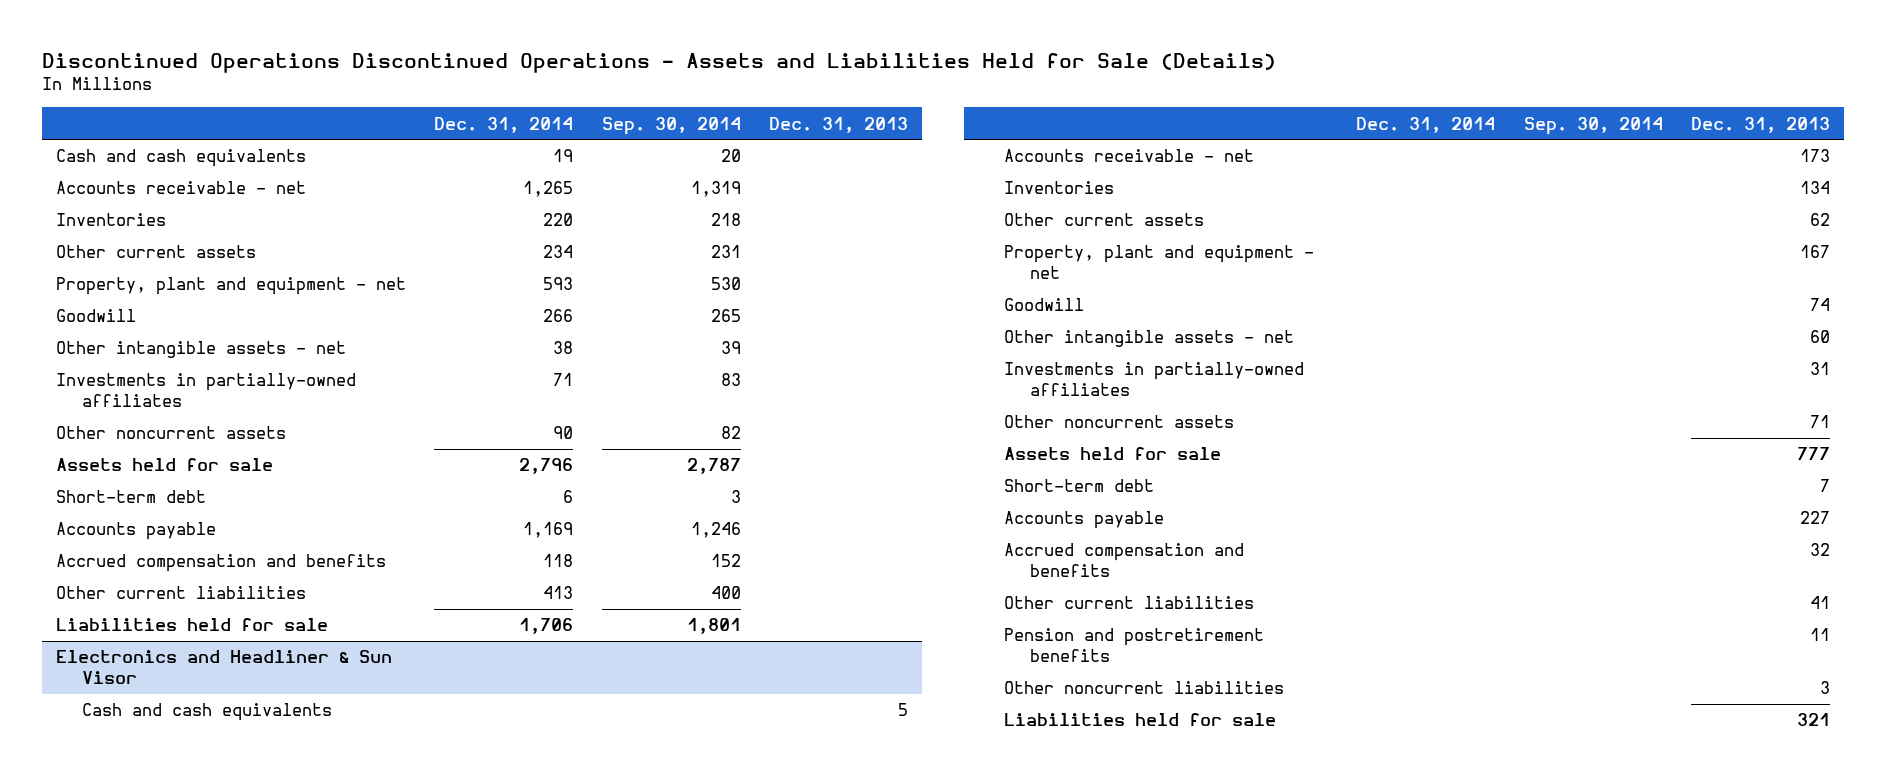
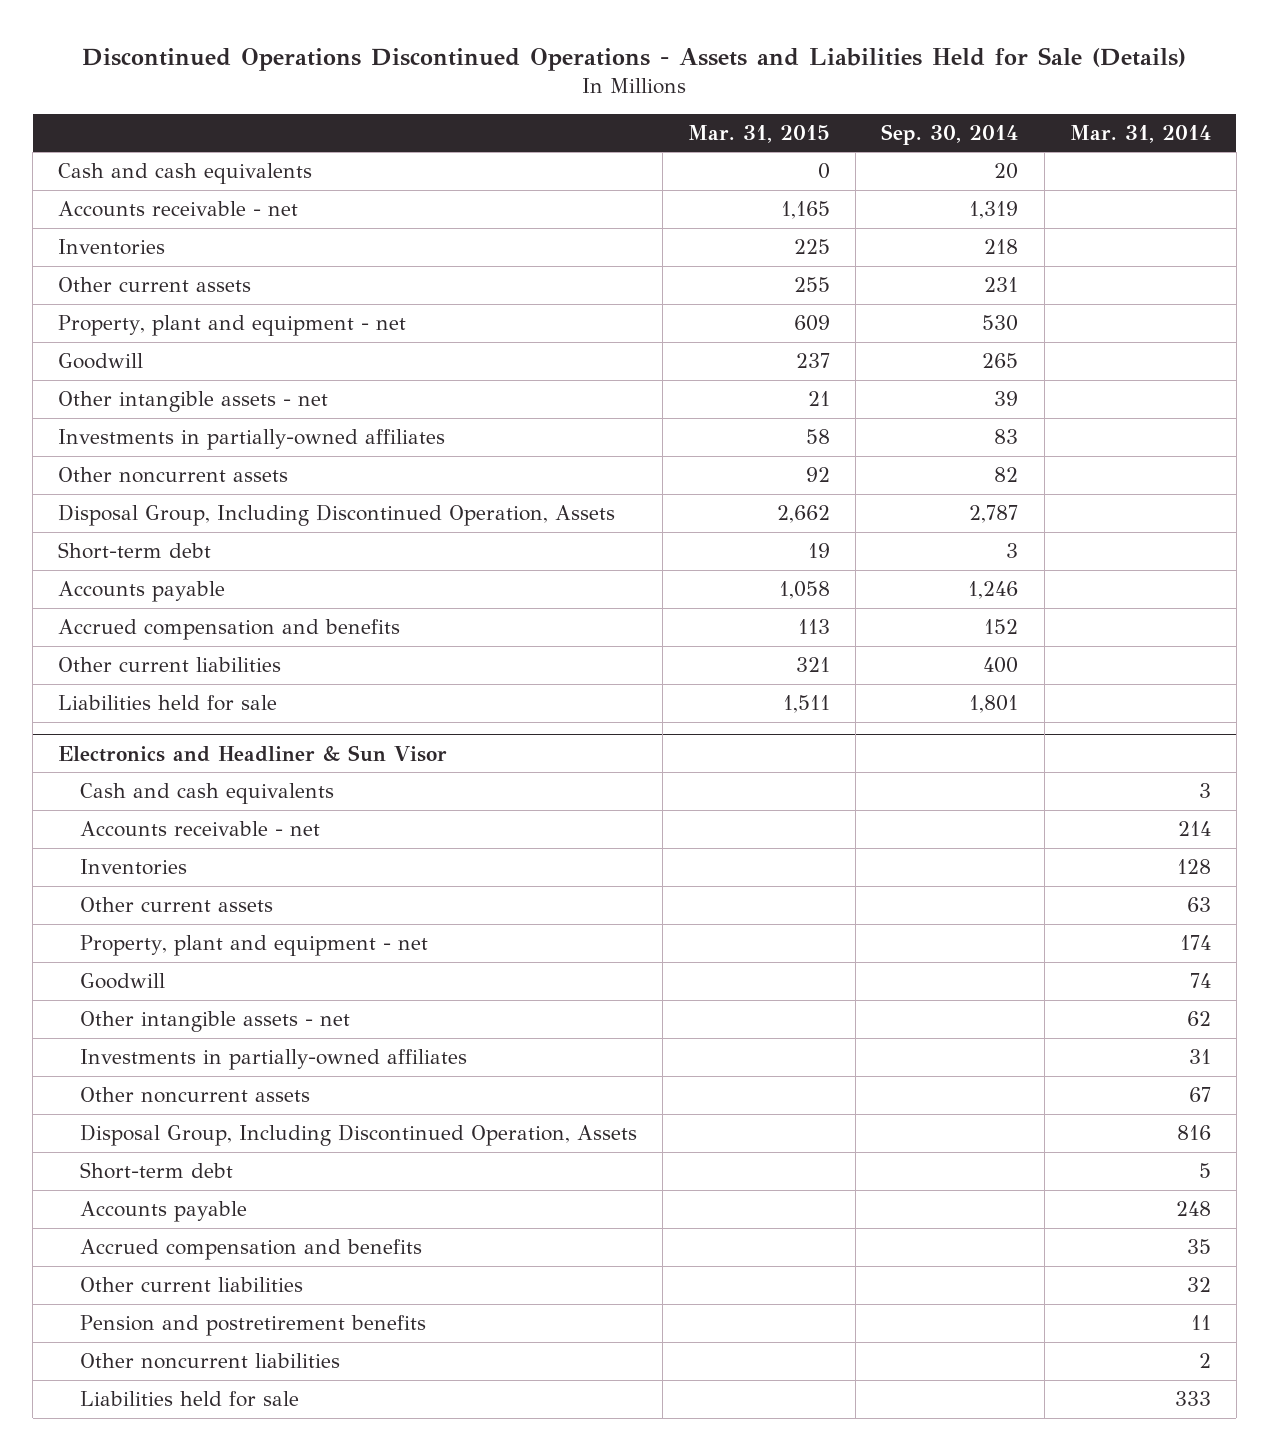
[434,116,574,133] Dec. 31, 2014 -> none
[769,116,909,133] Dec. 31, 2013 -> none
none -> [687,124,830,143] Mar. 31, 2015
none -> [1069,124,1211,143] Mar. 31, 2014
[56,458,274,472] Assets held for sale -> [58,504,616,527] Disposal Group, Including Discontinued Operation, Assets
[1004,447,1222,461] Assets held for sale -> [79,1124,637,1147] Disposal Group, Including Discontinued Operation, Assets

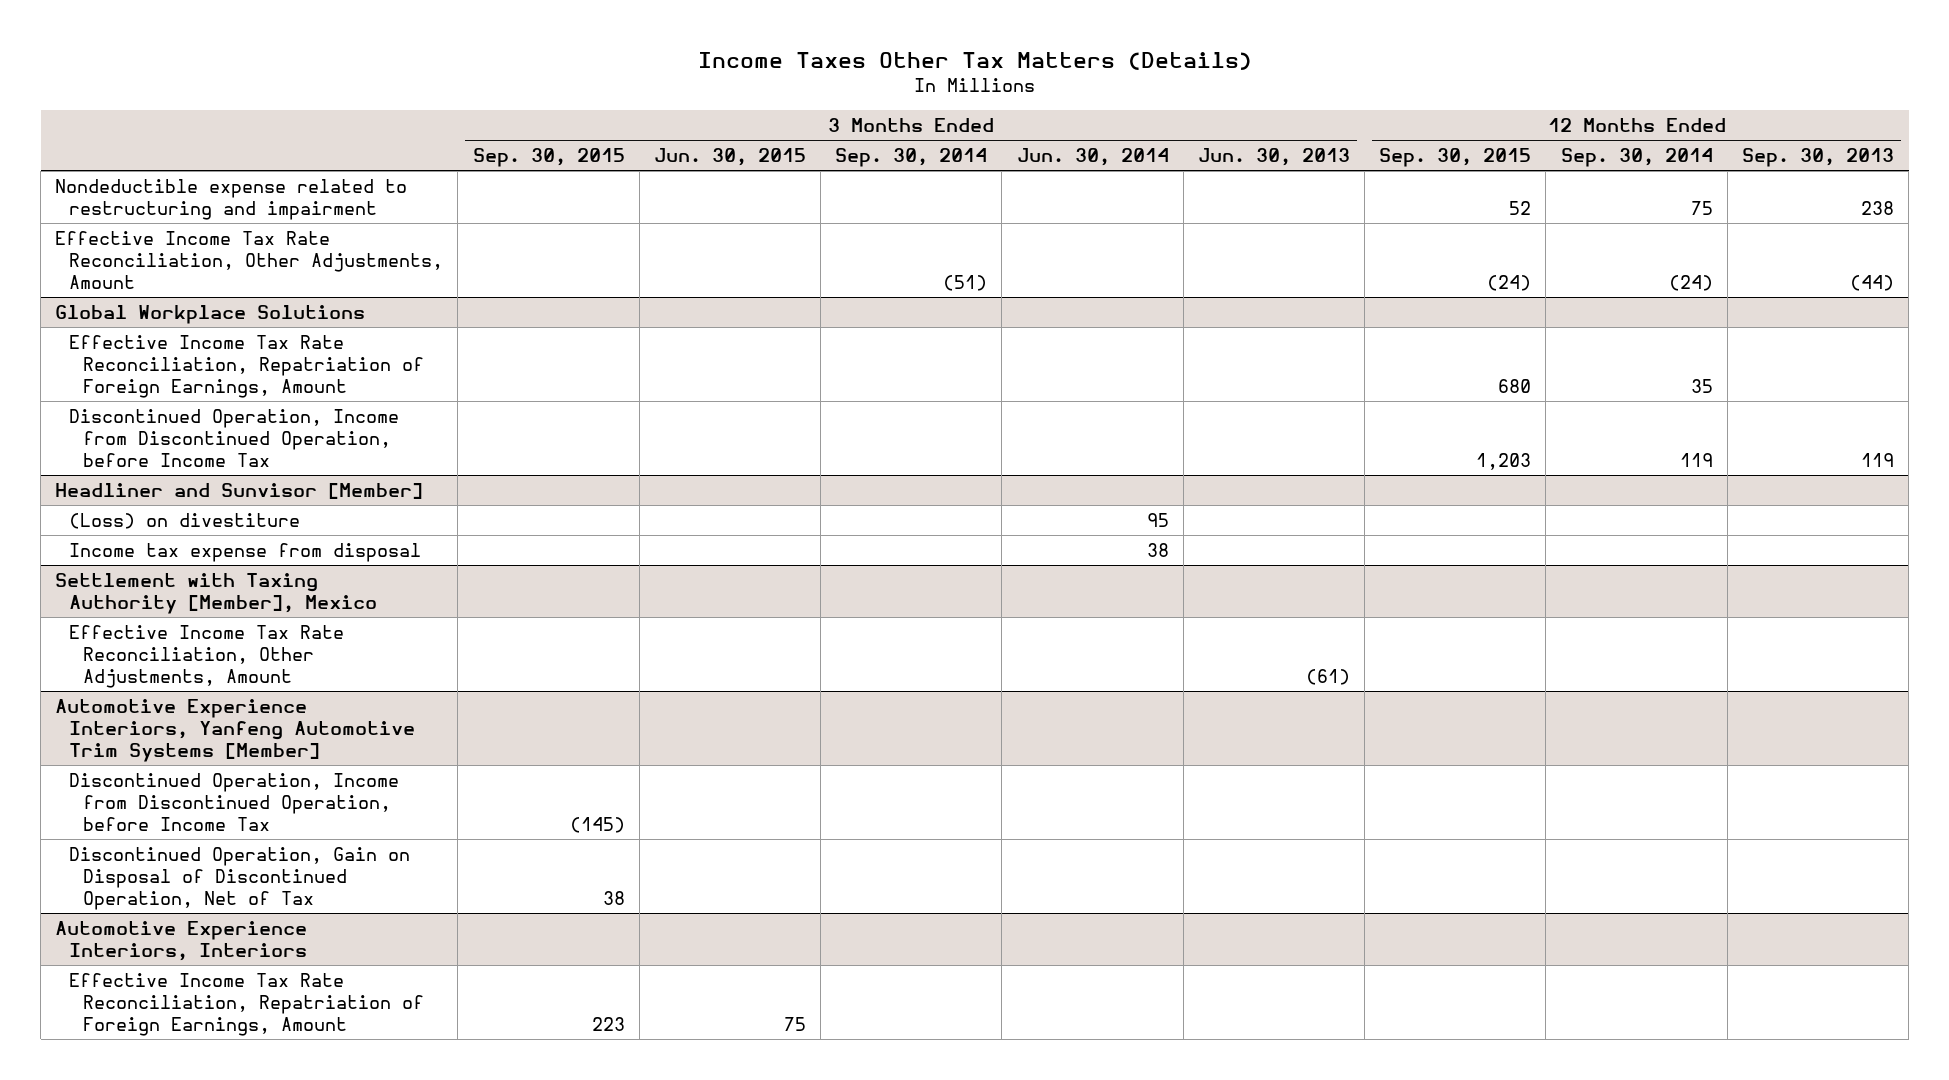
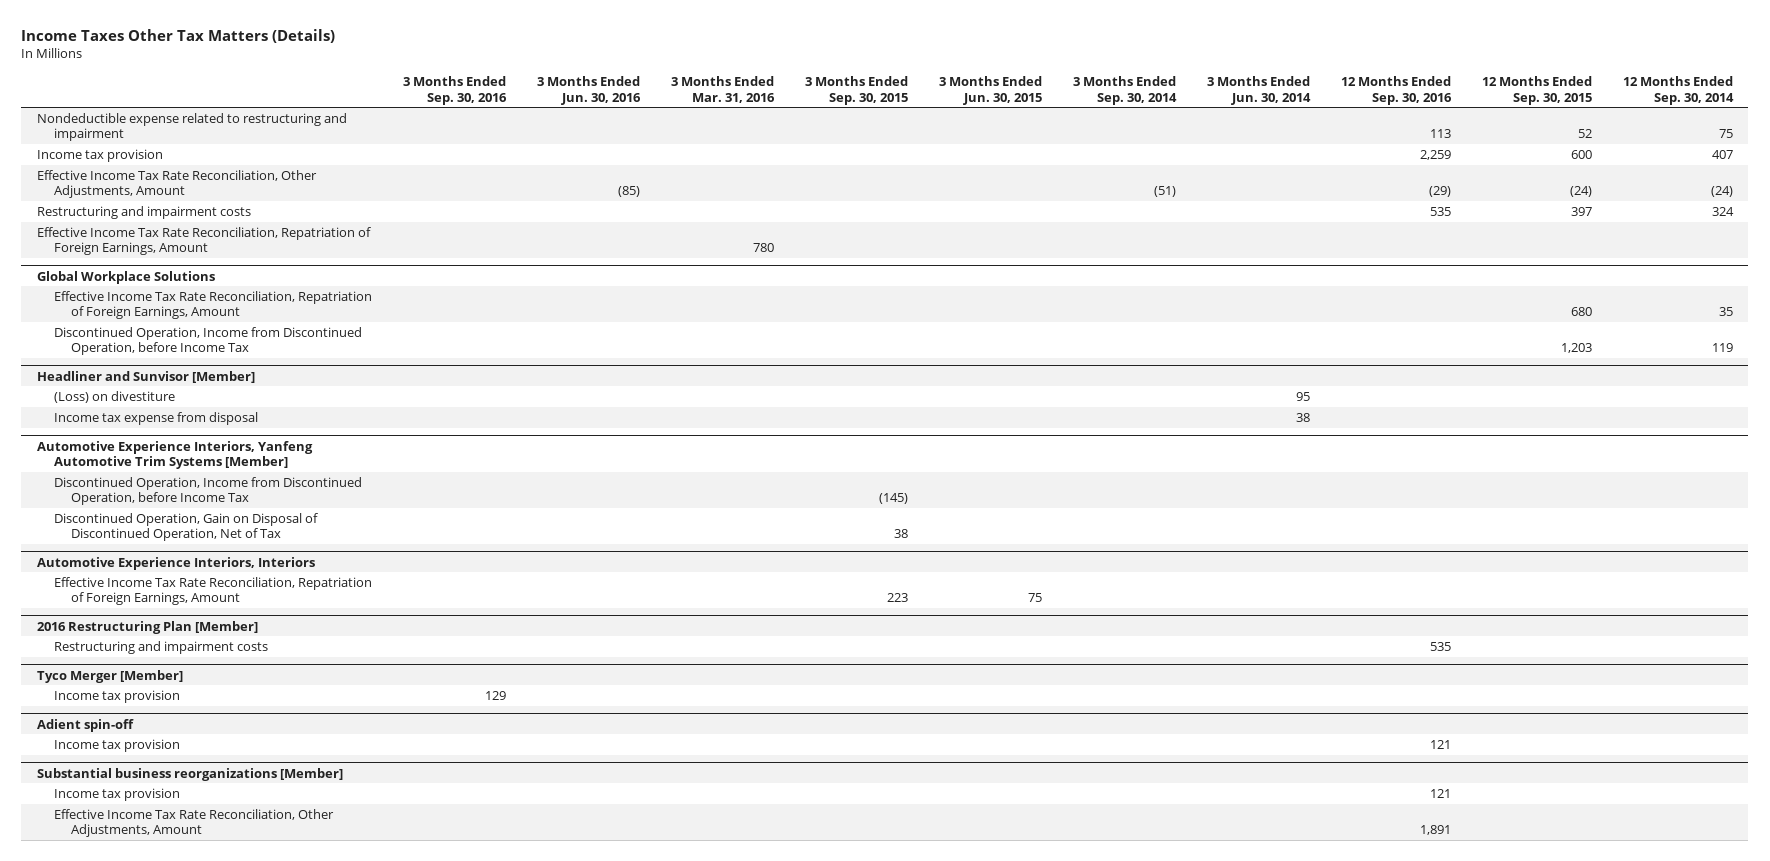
[1197,147,1350,166] Jun. 30, 2013 -> none
[1742,147,1895,167] Sep. 30, 2013 -> none
none -> [402,76,507,105] 3 Months Ended Sep. 30, 2016
none -> [536,76,641,105] 3 Months Ended Jun. 30, 2016
none -> [670,76,775,103] 3 Months Ended Mar. 31, 2016
none -> [1340,76,1452,105] 12 Months Ended Sep. 30, 2016
none -> [36,148,163,162] Income tax provision
none -> [36,205,251,219] Restructuring and impairment costs
none -> [36,226,371,256] Effective Income Tax Rate Reconciliation, Repatriation of Foreign Earnings, Amount
[55,572,378,614] Settlement with Taxing Authority [Member], Mexico -> none
[69,624,345,688] Effective Income Tax Rate Reconciliation, Other Adjustments, Amount -> none
none -> [36,620,258,634] 2016 Restructuring Plan [Member]
none -> [53,640,268,654] Restructuring and impairment costs
none -> [36,669,183,683] Tyco Merger [Member]
none -> [53,689,180,703] Income tax provision
none -> [36,718,134,732] Adient spin-off
none -> [53,738,180,752] Income tax provision
none -> [36,767,343,781] Substantial business reorganizations [Member]
none -> [53,787,180,801] Income tax provision
none -> [53,808,334,838] Effective Income Tax Rate Reconciliation, Other Adjustments, Amount

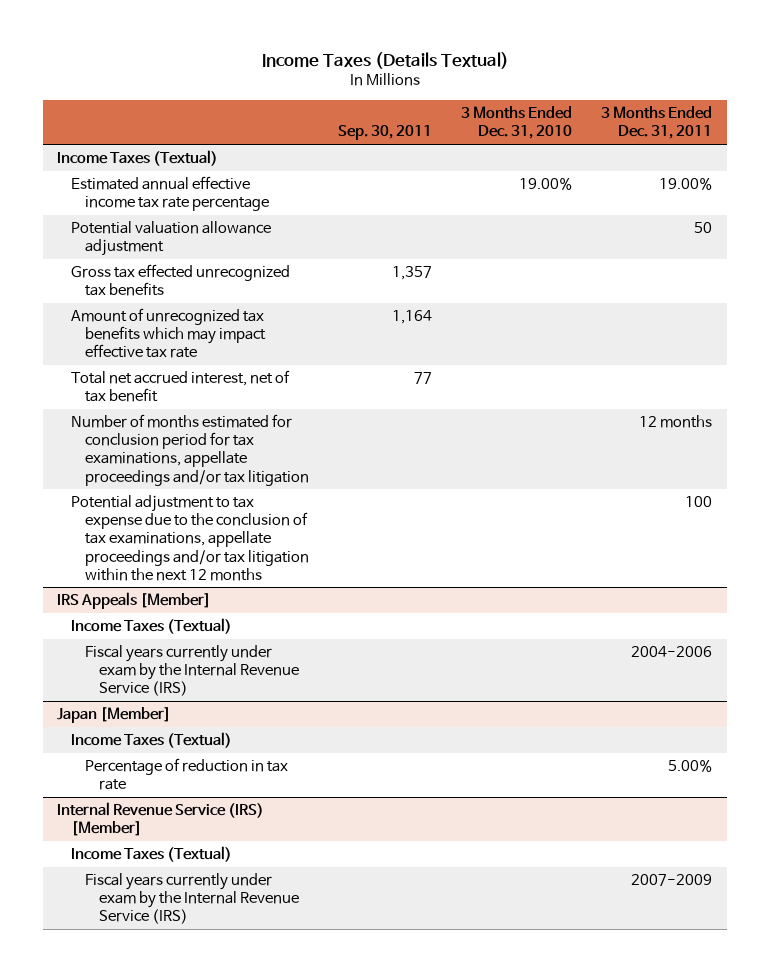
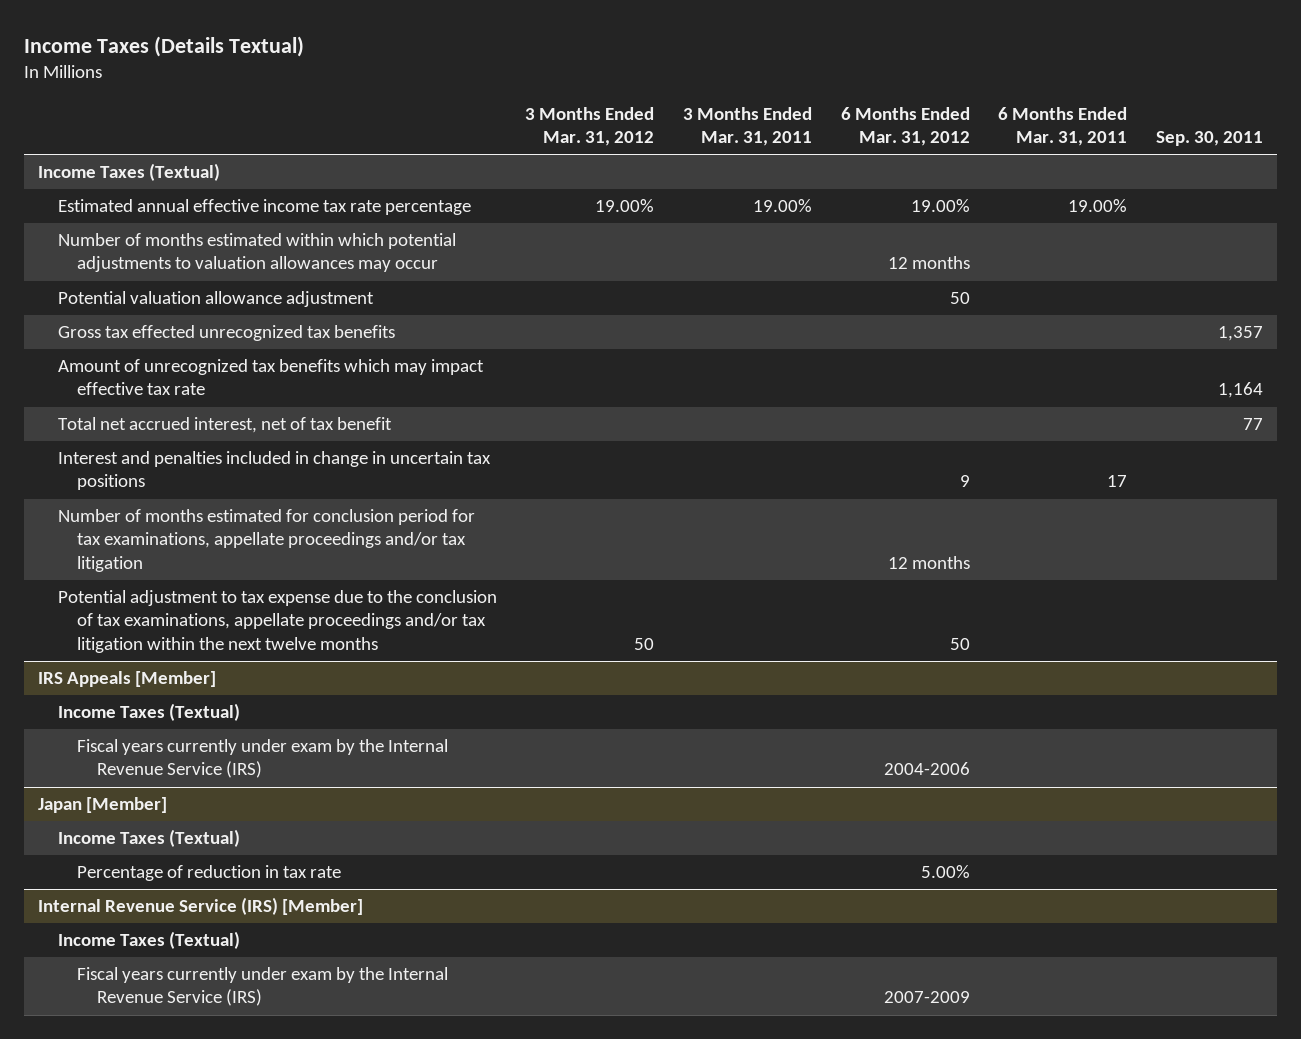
[461,106,573,140] 3 Months Ended Dec. 31, 2010 -> none
[601,106,713,140] 3 Months Ended Dec. 31, 2011 -> none
none -> [525,107,655,147] 3 Months Ended Mar. 31, 2012
none -> [682,107,812,147] 3 Months Ended Mar. 31, 2011
none -> [840,107,970,147] 6 Months Ended Mar. 31, 2012
none -> [998,107,1128,147] 6 Months Ended Mar. 31, 2011
none -> [57,233,456,273] Number of months estimated within which potential adjustments to valuation allowances may occur
none -> [57,451,491,491] Interest and penalties included in change in uncertain tax positions
[71,495,309,581] Potential adjustment to tax expense due to the conclusion of tax examinations, appellate proceedings and/or tax litigation within the next 12 months -> [57,590,497,653] Potential adjustment to tax expense due to the conclusion of tax examinations, appellate proceedings and/or tax litigation within the next twelve months

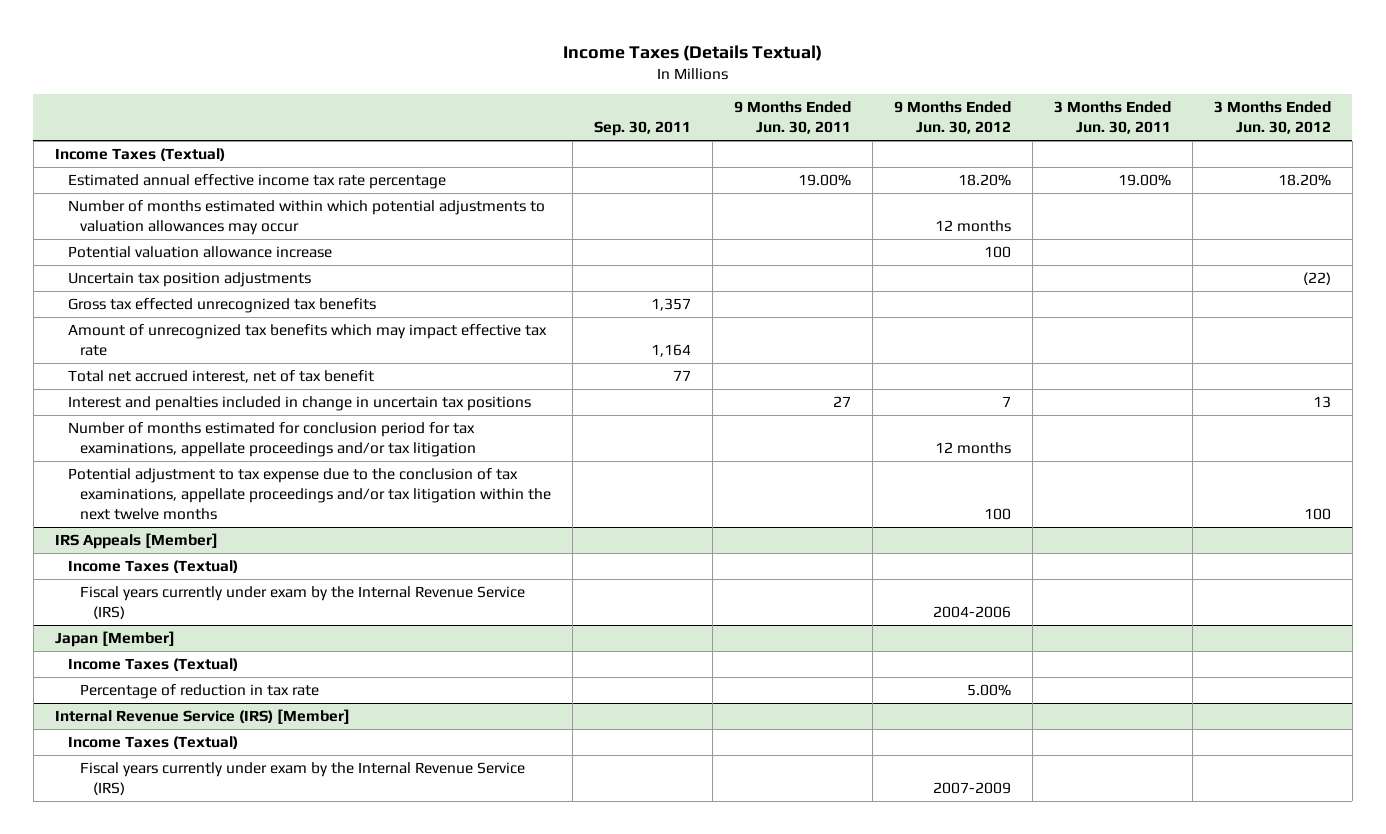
[525,107,655,147] 3 Months Ended Mar. 31, 2012 -> none
[682,107,812,147] 3 Months Ended Mar. 31, 2011 -> none
[840,107,970,147] 6 Months Ended Mar. 31, 2012 -> none
[998,107,1128,147] 6 Months Ended Mar. 31, 2011 -> none
none -> [734,101,852,135] 9 Months Ended Jun. 30, 2011
none -> [894,101,1012,135] 9 Months Ended Jun. 30, 2012
none -> [1053,101,1171,135] 3 Months Ended Jun. 30, 2011
none -> [1213,101,1331,135] 3 Months Ended Jun. 30, 2012
[57,291,374,308] Potential valuation allowance adjustment -> [67,246,332,259] Potential valuation allowance increase
none -> [67,272,311,288] Uncertain tax position adjustments

